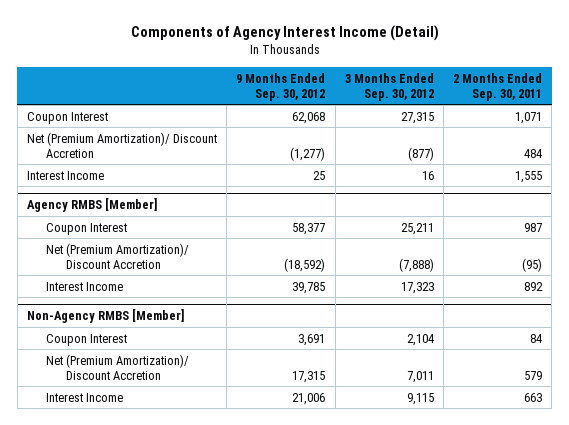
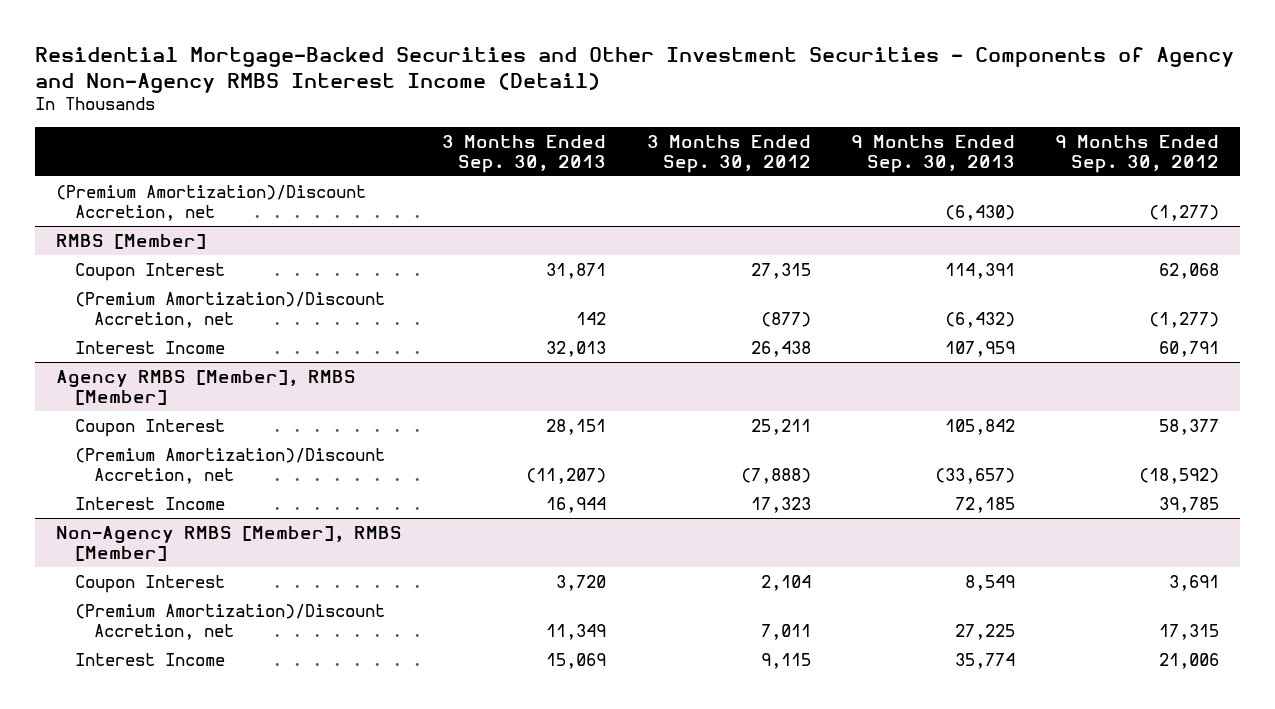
[130,24,439,41] Components of Agency Interest Income (Detail) -> [35,46,1235,93] Residential Mortgage-Backed Securities and Other Investment Securities - Components of Agency and Non-Agency RMBS Interest Income (Detail)
[453,72,543,101] 2 Months Ended Sep. 30, 2011 -> none
none -> [442,135,607,173] 3 Months Ended Sep. 30, 2013
none -> [851,135,1016,173] 9 Months Ended Sep. 30, 2013
none -> [55,184,366,221] (Premium Amortization)/Discount Accretion, net
none -> [55,233,206,249] RMBS [Member]
[26,131,217,158] Net (Premium Amortization)/ Discount Accretion -> [74,291,385,328] (Premium Amortization)/Discount Accretion, net
[313,170,326,180] 25 -> [1159,340,1220,357] 60,791
[421,170,434,180] 16 -> [750,340,811,357] 26,438
[26,198,157,213] Agency RMBS [Member] -> [55,369,356,405] Agency RMBS [Member], RMBS [Member]
[46,242,190,269] Net (Premium Amortization)/ Discount Accretion -> [74,447,385,484] (Premium Amortization)/Discount Accretion, net
[26,309,184,324] Non-Agency RMBS [Member] -> [55,525,402,561] Non-Agency RMBS [Member], RMBS [Member]
[46,353,190,380] Net (Premium Amortization)/ Discount Accretion -> [74,603,385,640] (Premium Amortization)/Discount Accretion, net

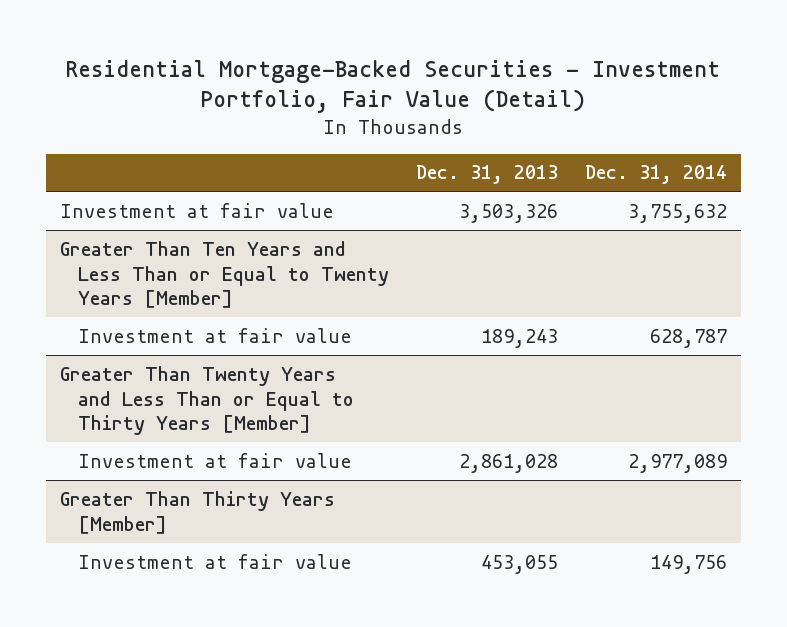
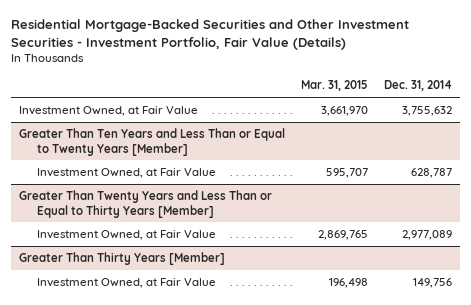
[65,59,721,114] Residential Mortgage-Backed Securities - Investment Portfolio, Fair Value (Detail) -> [10,18,409,50] Residential Mortgage-Backed Securities and Other Investment Securities - Investment Portfolio, Fair Value (Details)
[415,165,558,185] Dec. 31, 2013 -> none
none -> [300,80,368,92] Mar. 31, 2015
[59,202,334,218] Investment at fair value -> [18,105,198,116] Investment Owned, at Fair Value
[77,327,352,343] Investment at fair value -> [36,167,216,178] Investment Owned, at Fair Value
[77,452,352,468] Investment at fair value -> [36,229,216,240] Investment Owned, at Fair Value
[77,553,352,569] Investment at fair value -> [36,277,216,288] Investment Owned, at Fair Value

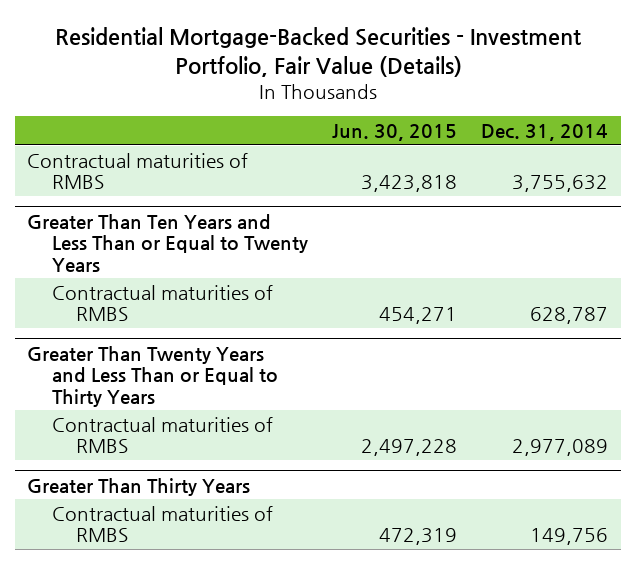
[10,18,409,50] Residential Mortgage-Backed Securities and Other Investment Securities - Investment Portfolio, Fair Value (Details) -> [54,26,581,77] Residential Mortgage-Backed Securities - Investment Portfolio, Fair Value (Details)
[300,80,368,92] Mar. 31, 2015 -> none
none -> [332,123,458,141] Jun. 30, 2015
[18,105,198,116] Investment Owned, at Fair Value -> [27,152,249,190] Contractual maturities of RMBS
[18,127,285,156] Greater Than Ten Years and Less Than or Equal to Twenty Years [Member] -> [27,213,308,272] Greater Than Ten Years and Less Than or Equal to Twenty Years
[36,167,216,178] Investment Owned, at Fair Value -> [51,284,273,322] Contractual maturities of RMBS
[18,189,272,218] Greater Than Twenty Years and Less Than or Equal to Thirty Years [Member] -> [27,345,278,407] Greater Than Twenty Years and Less Than or Equal to Thirty Years
[36,229,216,240] Investment Owned, at Fair Value -> [51,416,273,454] Contractual maturities of RMBS
[18,251,225,265] Greater Than Thirty Years [Member] -> [27,477,251,496] Greater Than Thirty Years
[36,277,216,288] Investment Owned, at Fair Value -> [51,505,273,543] Contractual maturities of RMBS

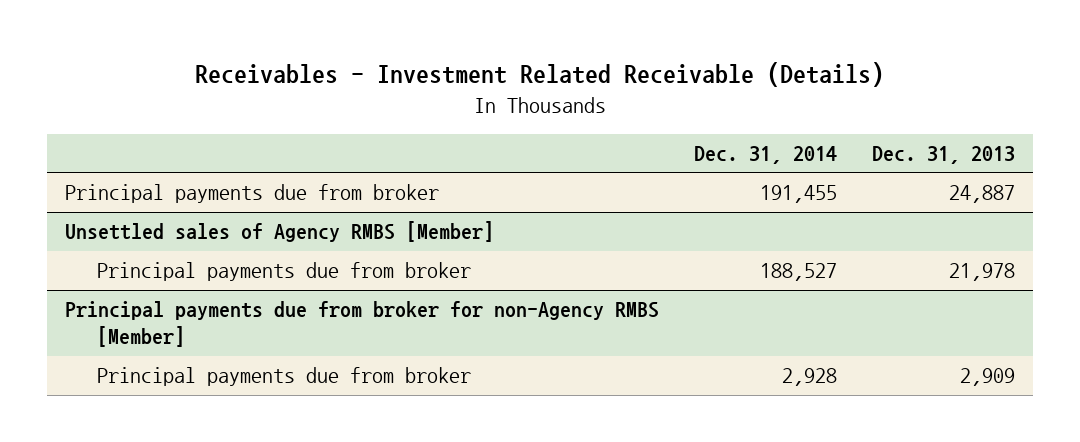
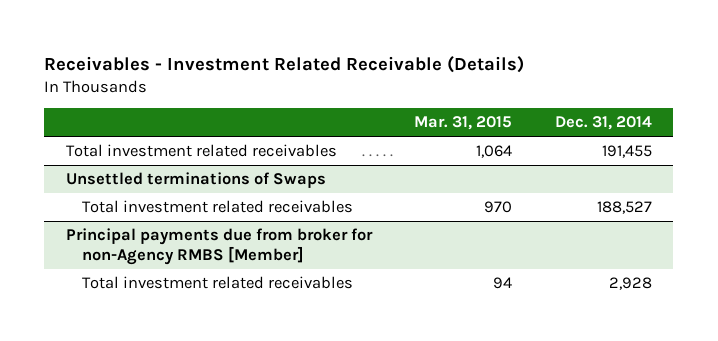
[872,146,1016,165] Dec. 31, 2013 -> none
none -> [414,116,513,131] Mar. 31, 2015
[64,221,494,243] Unsettled sales of Agency RMBS [Member] -> none
[64,184,439,204] Principal payments due from broker -> [65,144,337,158] Total investment related receivables
none -> [65,172,326,189] Unsettled terminations of Swaps
[96,262,471,282] Principal payments due from broker -> [82,200,354,214] Total investment related receivables
[96,367,471,387] Principal payments due from broker -> [82,276,354,290] Total investment related receivables

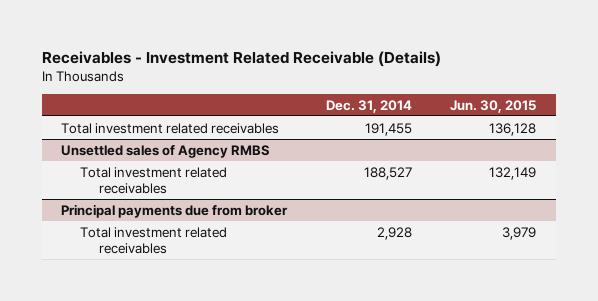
[414,116,513,131] Mar. 31, 2015 -> none
none -> [450,99,537,113] Jun. 30, 2015
[65,172,326,189] Unsettled terminations of Swaps -> [61,144,271,158] Unsettled sales of Agency RMBS
[65,228,373,265] Principal payments due from broker for non-Agency RMBS [Member] -> [61,203,289,218] Principal payments due from broker

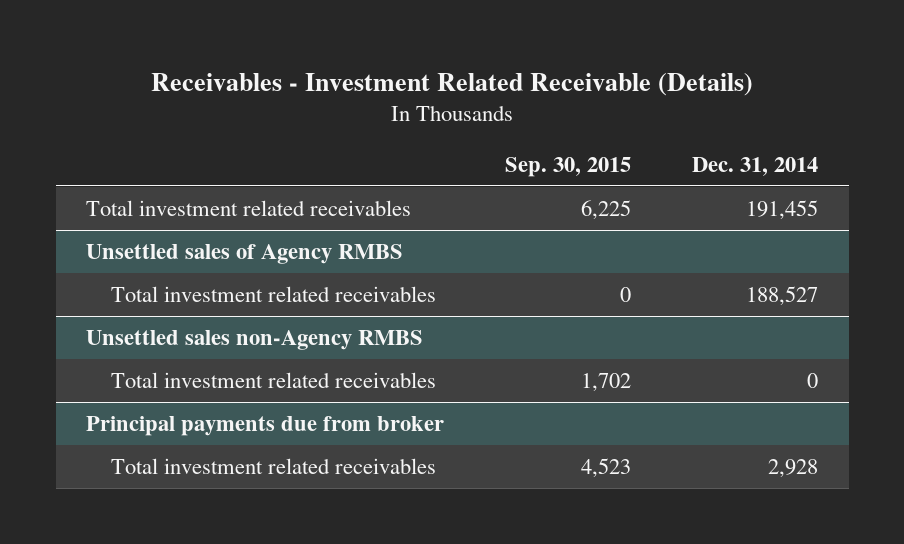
[450,99,537,113] Jun. 30, 2015 -> none
none -> [505,157,632,178] Sep. 30, 2015
none -> [86,329,424,350] Unsettled sales non-Agency RMBS
none -> [111,371,437,388] Total investment related receivables

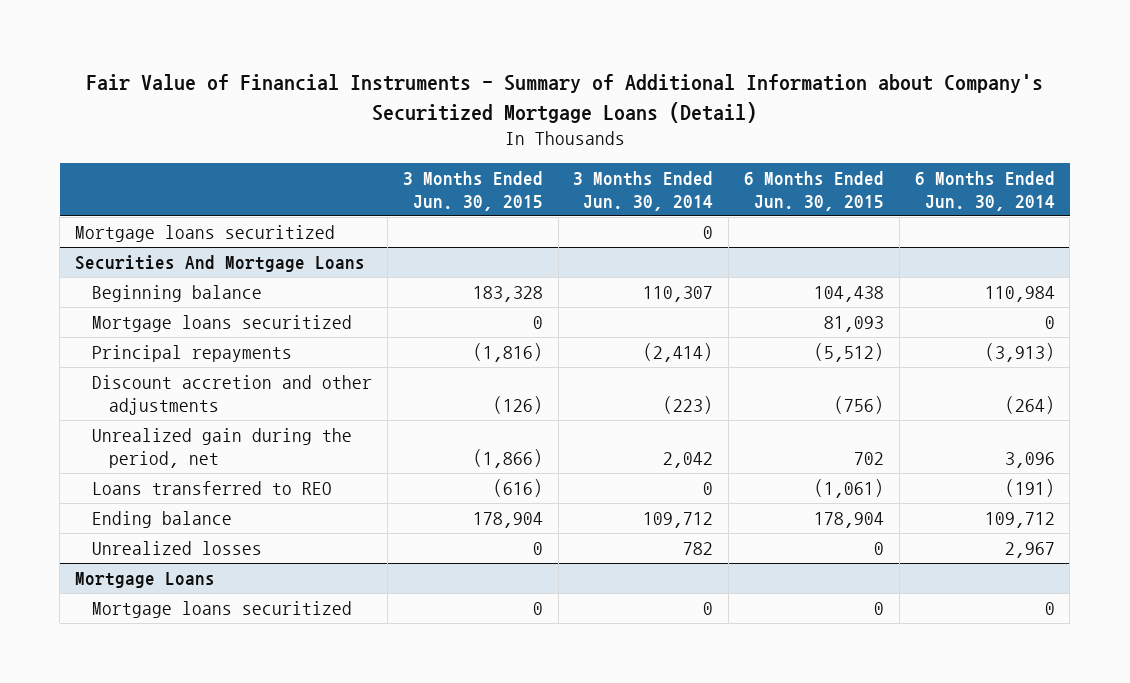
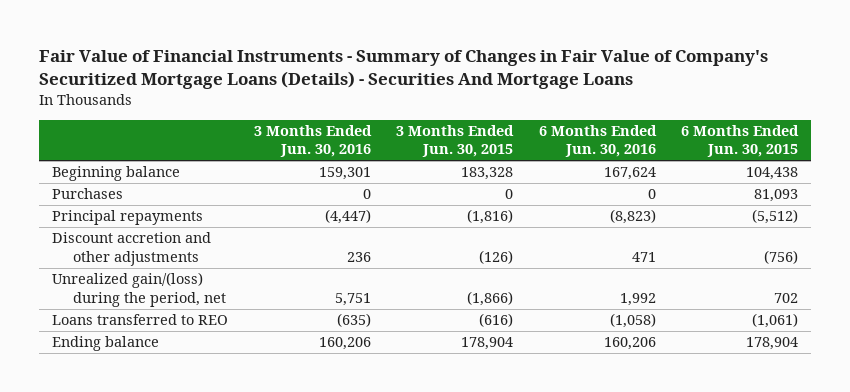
[85,74,1043,123] Fair Value of Financial Instruments - Summary of Additional Information about Company's Securitized Mortgage Loans (Detail) -> [39,50,769,90] Fair Value of Financial Instruments - Summary of Changes in Fair Value of Company's Securitized Mortgage Loans (Details) - Securities And Mortgage Loans
[573,171,714,211] 3 Months Ended Jun. 30, 2014 -> none
[914,171,1055,211] 6 Months Ended Jun. 30, 2014 -> none
none -> [253,124,372,158] 3 Months Ended Jun. 30, 2016
none -> [538,124,657,158] 6 Months Ended Jun. 30, 2016
[75,224,336,242] Mortgage loans securitized -> none
[75,254,366,272] Securities And Mortgage Loans -> none
[92,314,353,332] Mortgage loans securitized -> [52,188,124,200] Purchases
[92,427,353,468] Unrealized gain during the period, net -> [52,272,226,307] Unrealized gain/(loss) during the period, net
[92,540,263,555] Unrealized losses -> none
[75,571,216,588] Mortgage Loans -> none
[92,600,353,618] Mortgage loans securitized -> none

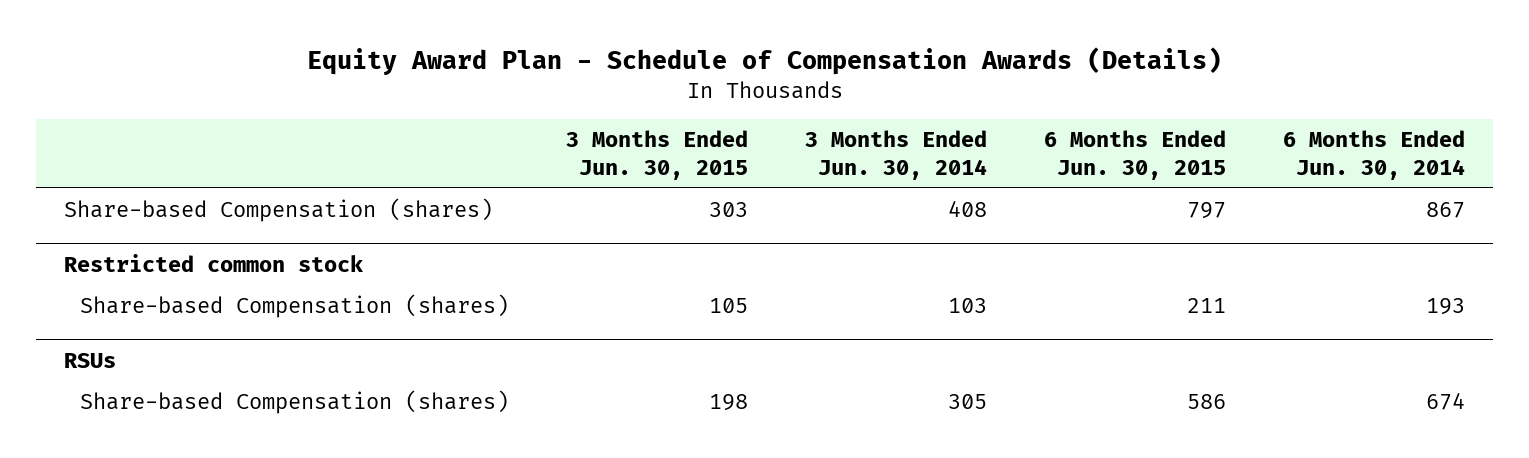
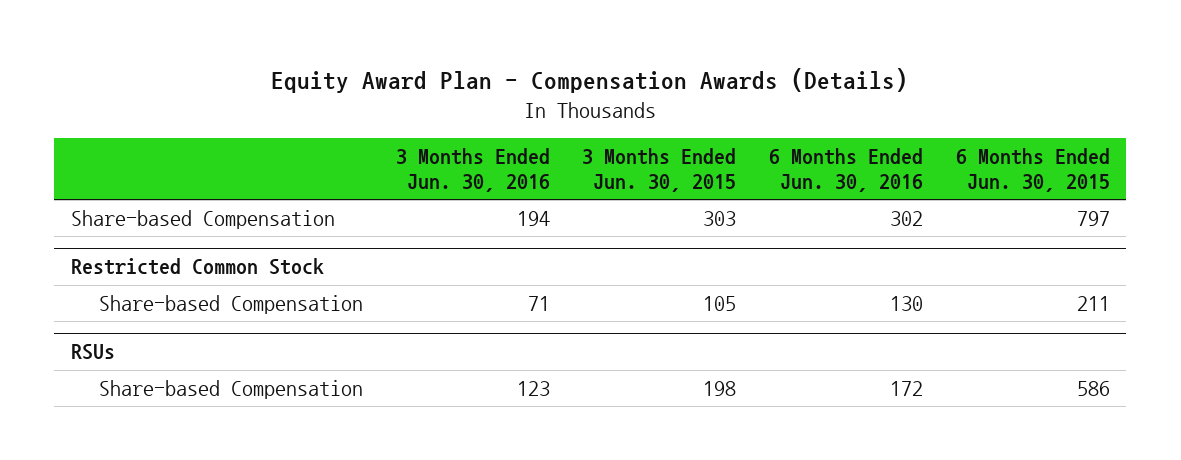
[306,47,1222,76] Equity Award Plan - Schedule of Compensation Awards (Details) -> [271,67,909,93] Equity Award Plan - Compensation Awards (Details)
[804,130,987,180] 3 Months Ended Jun. 30, 2014 -> none
[1282,130,1465,180] 6 Months Ended Jun. 30, 2014 -> none
none -> [395,147,550,192] 3 Months Ended Jun. 30, 2016
none -> [769,147,924,192] 6 Months Ended Jun. 30, 2016
[64,198,494,223] Share-based Compensation (shares) -> [70,209,335,229] Share-based Compensation
[64,253,364,272] Restricted common stock -> [70,258,324,276] Restricted Common Stock
[79,294,509,319] Share-based Compensation (shares) -> [99,294,364,314] Share-based Compensation
[79,390,509,415] Share-based Compensation (shares) -> [99,379,364,399] Share-based Compensation

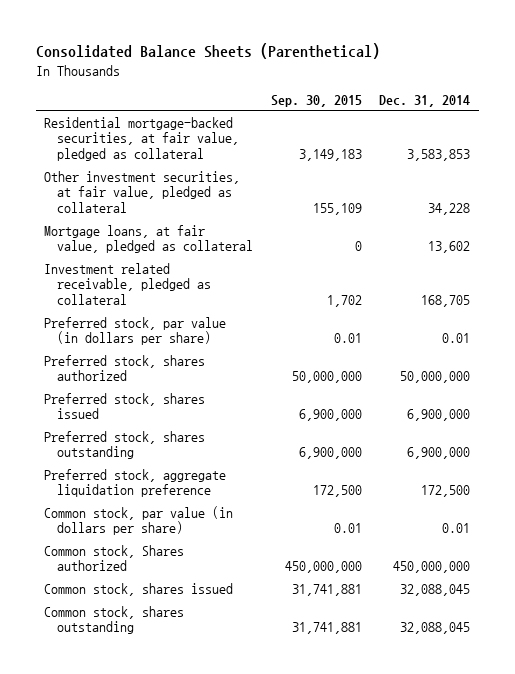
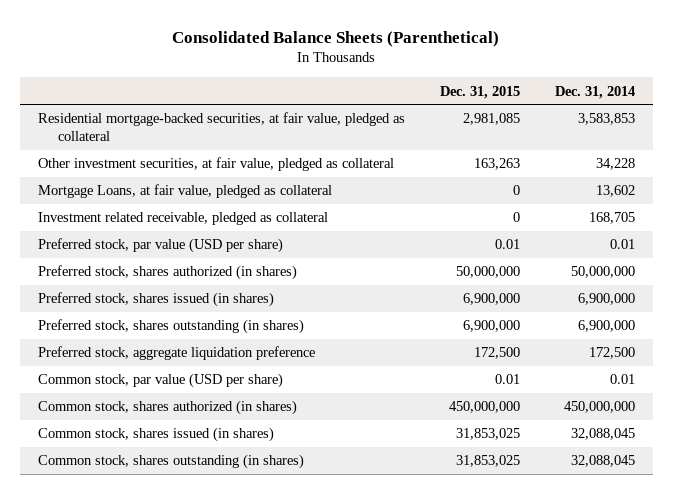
[270,94,362,107] Sep. 30, 2015 -> none
none -> [439,85,520,99] Dec. 31, 2015
[44,224,253,254] Mortgage loans, at fair value, pledged as collateral -> [37,184,332,199] Mortgage Loans, at fair value, pledged as collateral
[44,316,227,346] Preferred stock, par value (in dollars per share) -> [37,238,283,254] Preferred stock, par value (USD per share)
[44,354,206,382] Preferred stock, shares authorized -> [37,265,297,281] Preferred stock, shares authorized (in shares)
[44,392,206,420] Preferred stock, shares issued -> [37,292,274,308] Preferred stock, shares issued (in shares)
[44,430,206,460] Preferred stock, shares outstanding -> [37,319,304,335] Preferred stock, shares outstanding (in shares)
[44,505,234,536] Common stock, par value (in dollars per share) -> [37,373,283,389] Common stock, par value (USD per share)
[44,544,185,572] Common stock, Shares authorized -> [37,400,297,416] Common stock, shares authorized (in shares)
[44,582,234,596] Common stock, shares issued -> [37,427,274,443] Common stock, shares issued (in shares)
[44,605,185,635] Common stock, shares outstanding -> [37,454,304,470] Common stock, shares outstanding (in shares)

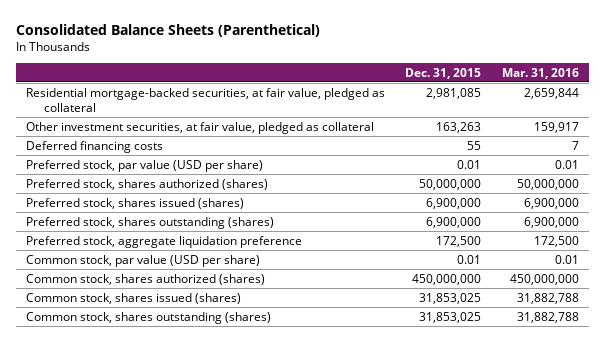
[555,85,636,99] Dec. 31, 2014 -> none
none -> [501,67,579,79] Mar. 31, 2016
[37,184,332,199] Mortgage Loans, at fair value, pledged as collateral -> none
[37,212,328,226] Investment related receivable, pledged as collateral -> none
none -> [26,140,164,153] Deferred financing costs
[37,265,297,281] Preferred stock, shares authorized (in shares) -> [26,178,269,190] Preferred stock, shares authorized (shares)
[37,292,274,308] Preferred stock, shares issued (in shares) -> [26,197,245,209] Preferred stock, shares issued (shares)
[37,319,304,335] Preferred stock, shares outstanding (in shares) -> [26,216,275,229] Preferred stock, shares outstanding (shares)
[37,400,297,416] Common stock, shares authorized (in shares) -> [26,273,266,285] Common stock, shares authorized (shares)
[37,427,274,443] Common stock, shares issued (in shares) -> [26,292,242,304] Common stock, shares issued (shares)
[37,454,304,470] Common stock, shares outstanding (in shares) -> [26,311,272,324] Common stock, shares outstanding (shares)

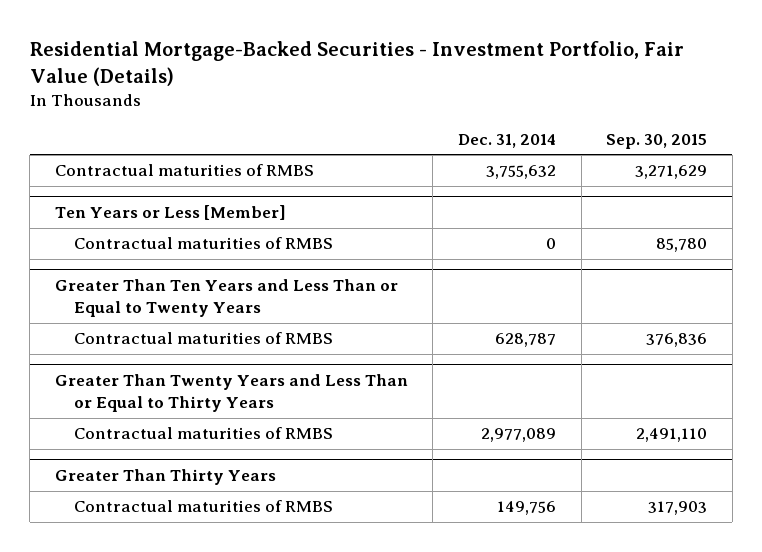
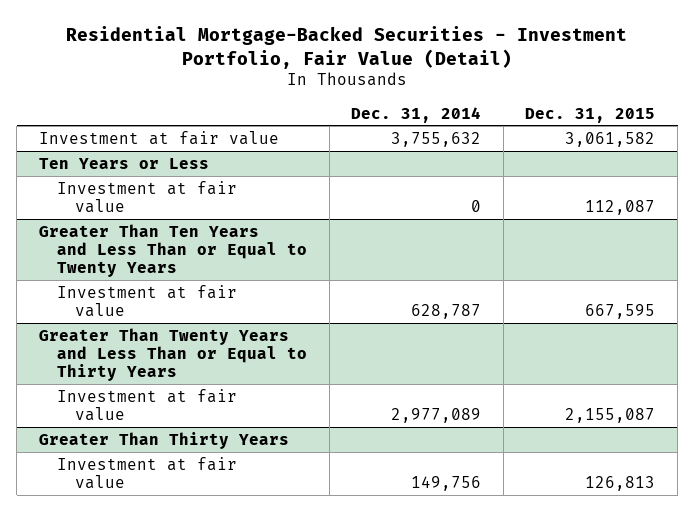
[29,41,684,87] Residential Mortgage-Backed Securities - Investment Portfolio, Fair Value (Details) -> [66,25,628,69] Residential Mortgage-Backed Securities - Investment Portfolio, Fair Value (Detail)
[606,133,708,149] Sep. 30, 2015 -> none
none -> [525,107,656,123] Dec. 31, 2015
[54,164,314,177] Contractual maturities of RMBS -> [38,130,279,145] Investment at fair value
[54,205,286,221] Ten Years or Less [Member] -> [38,157,209,169] Ten Years or Less
[74,237,334,250] Contractual maturities of RMBS -> [57,180,238,213] Investment at fair value
[74,332,334,345] Contractual maturities of RMBS -> [57,284,238,317] Investment at fair value
[74,427,334,440] Contractual maturities of RMBS -> [57,388,238,421] Investment at fair value
[74,500,334,513] Contractual maturities of RMBS -> [57,456,238,489] Investment at fair value

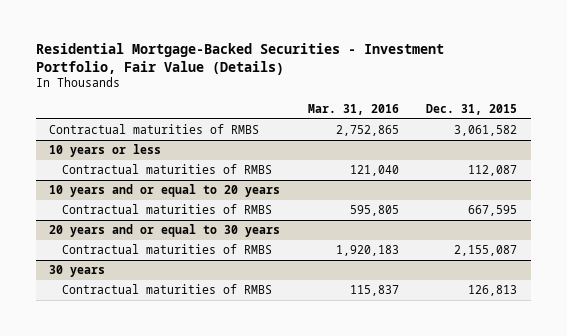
[66,25,628,69] Residential Mortgage-Backed Securities - Investment Portfolio, Fair Value (Detail) -> [35,42,444,75] Residential Mortgage-Backed Securities - Investment Portfolio, Fair Value (Details)
[351,106,482,123] Dec. 31, 2014 -> none
none -> [307,104,399,116] Mar. 31, 2016
[38,130,279,145] Investment at fair value -> [49,124,260,135] Contractual maturities of RMBS
[38,157,209,169] Ten Years or Less -> [49,144,162,158] 10 years or less
[57,180,238,213] Investment at fair value -> [62,164,273,175] Contractual maturities of RMBS
[38,223,308,278] Greater Than Ten Years and Less Than or Equal to Twenty Years -> [49,184,281,198] 10 years and or equal to 20 years
[57,284,238,317] Investment at fair value -> [62,204,273,215] Contractual maturities of RMBS
[38,327,308,382] Greater Than Twenty Years and Less Than or Equal to Thirty Years -> [49,224,281,238] 20 years and or equal to 30 years
[57,388,238,421] Investment at fair value -> [62,244,273,255] Contractual maturities of RMBS
[38,431,289,449] Greater Than Thirty Years -> [49,265,106,278] 30 years
[57,456,238,489] Investment at fair value -> [62,284,273,295] Contractual maturities of RMBS

